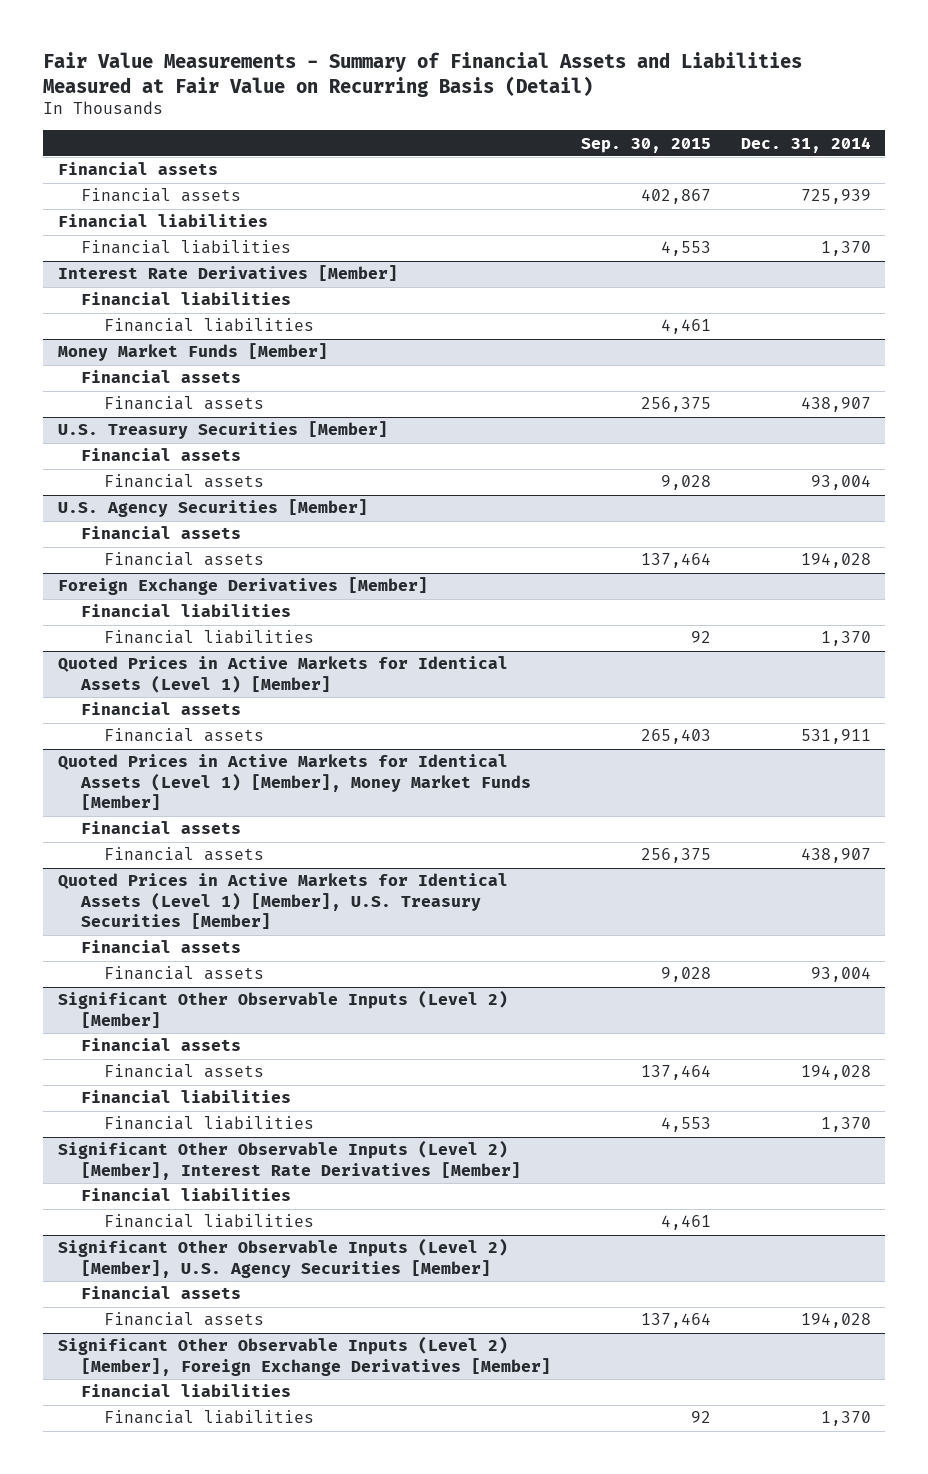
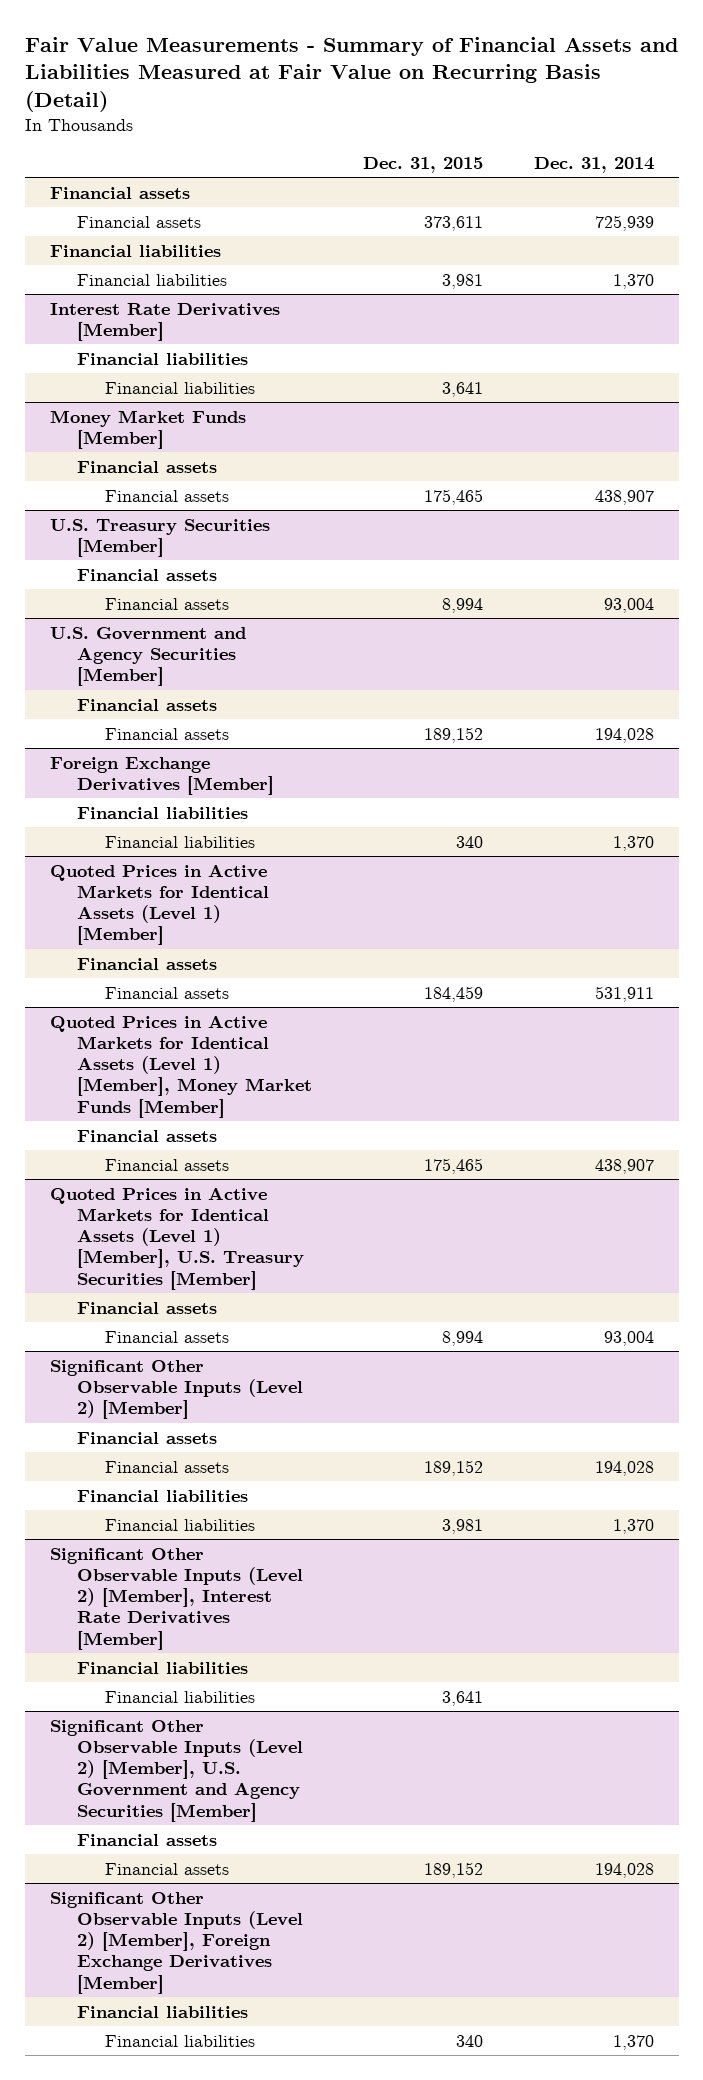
[580,137,711,153] Sep. 30, 2015 -> none
none -> [362,156,483,173] Dec. 31, 2015
[57,499,368,518] U.S. Agency Securities [Member] -> [49,626,246,687] U.S. Government and Agency Securities [Member]
[57,1238,508,1278] Significant Other Observable Inputs (Level 2) [Member], U.S. Agency Securities [Member] -> [49,1719,304,1822] Significant Other Observable Inputs (Level 2) [Member], U.S. Government and Agency Securities [Member]

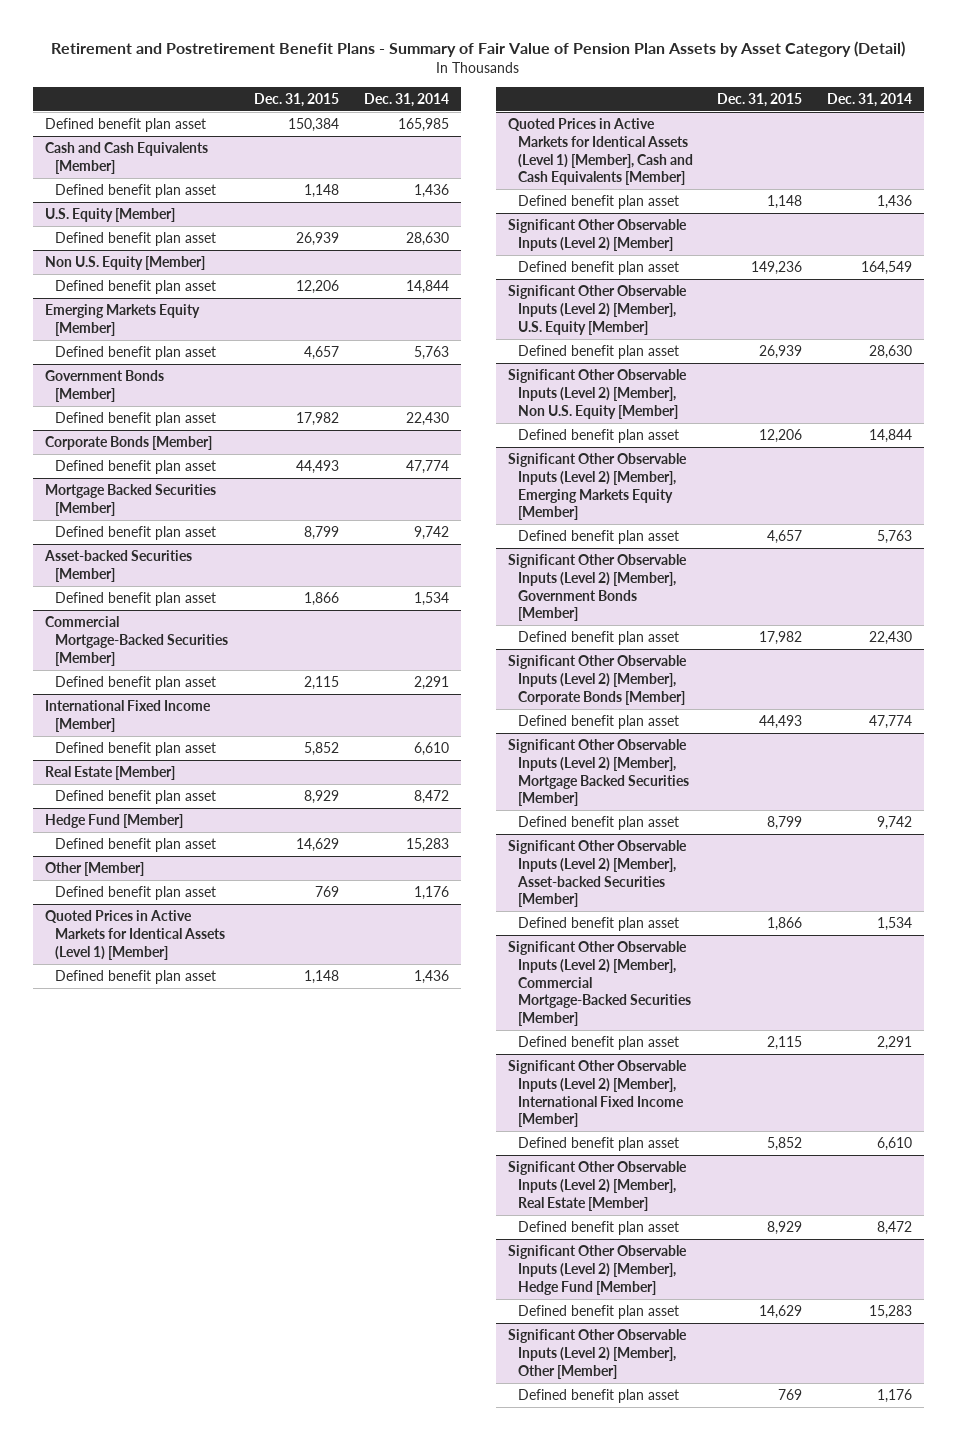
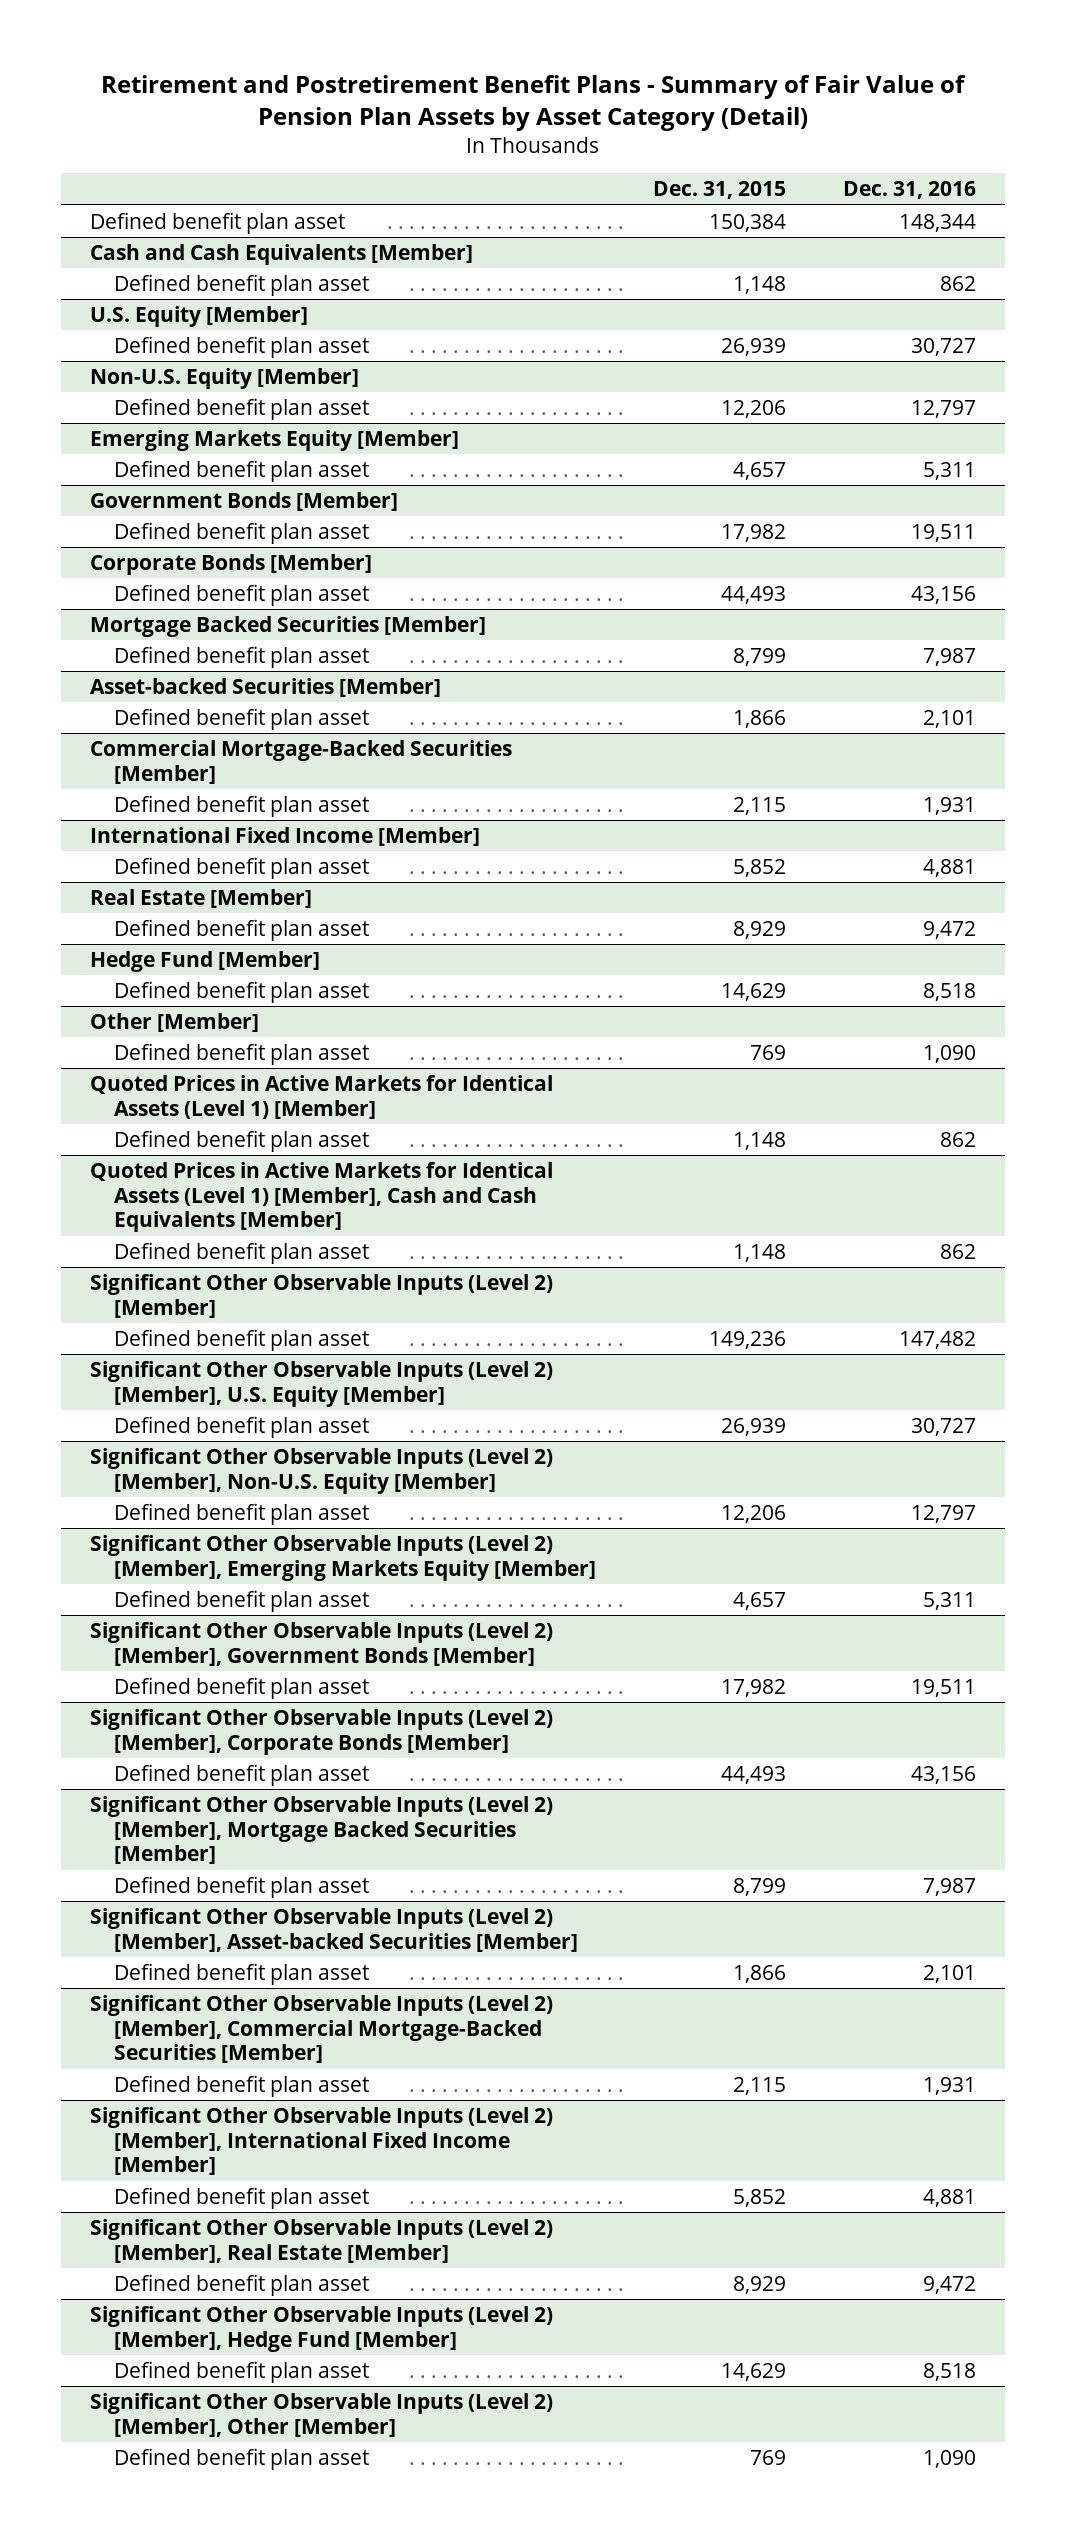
[363,92,449,107] Dec. 31, 2014 -> none
none -> [843,181,977,200] Dec. 31, 2016
[45,256,206,271] Non U.S. Equity [Member] -> [89,368,359,390] Non-U.S. Equity [Member]
[507,369,687,419] Significant Other Observable Inputs (Level 2) [Member], Non U.S. Equity [Member] -> [89,1448,553,1494] Significant Other Observable Inputs (Level 2) [Member], Non-U.S. Equity [Member]

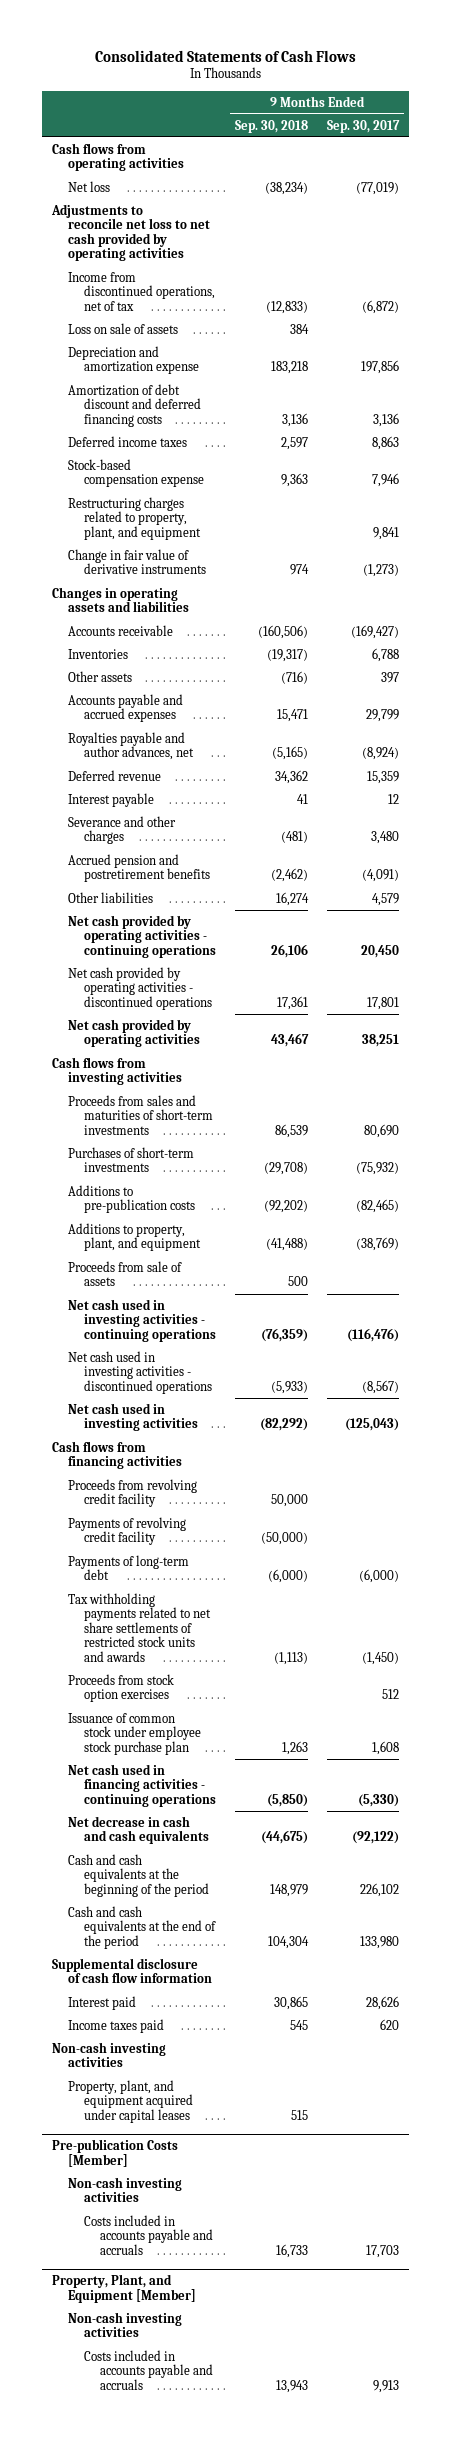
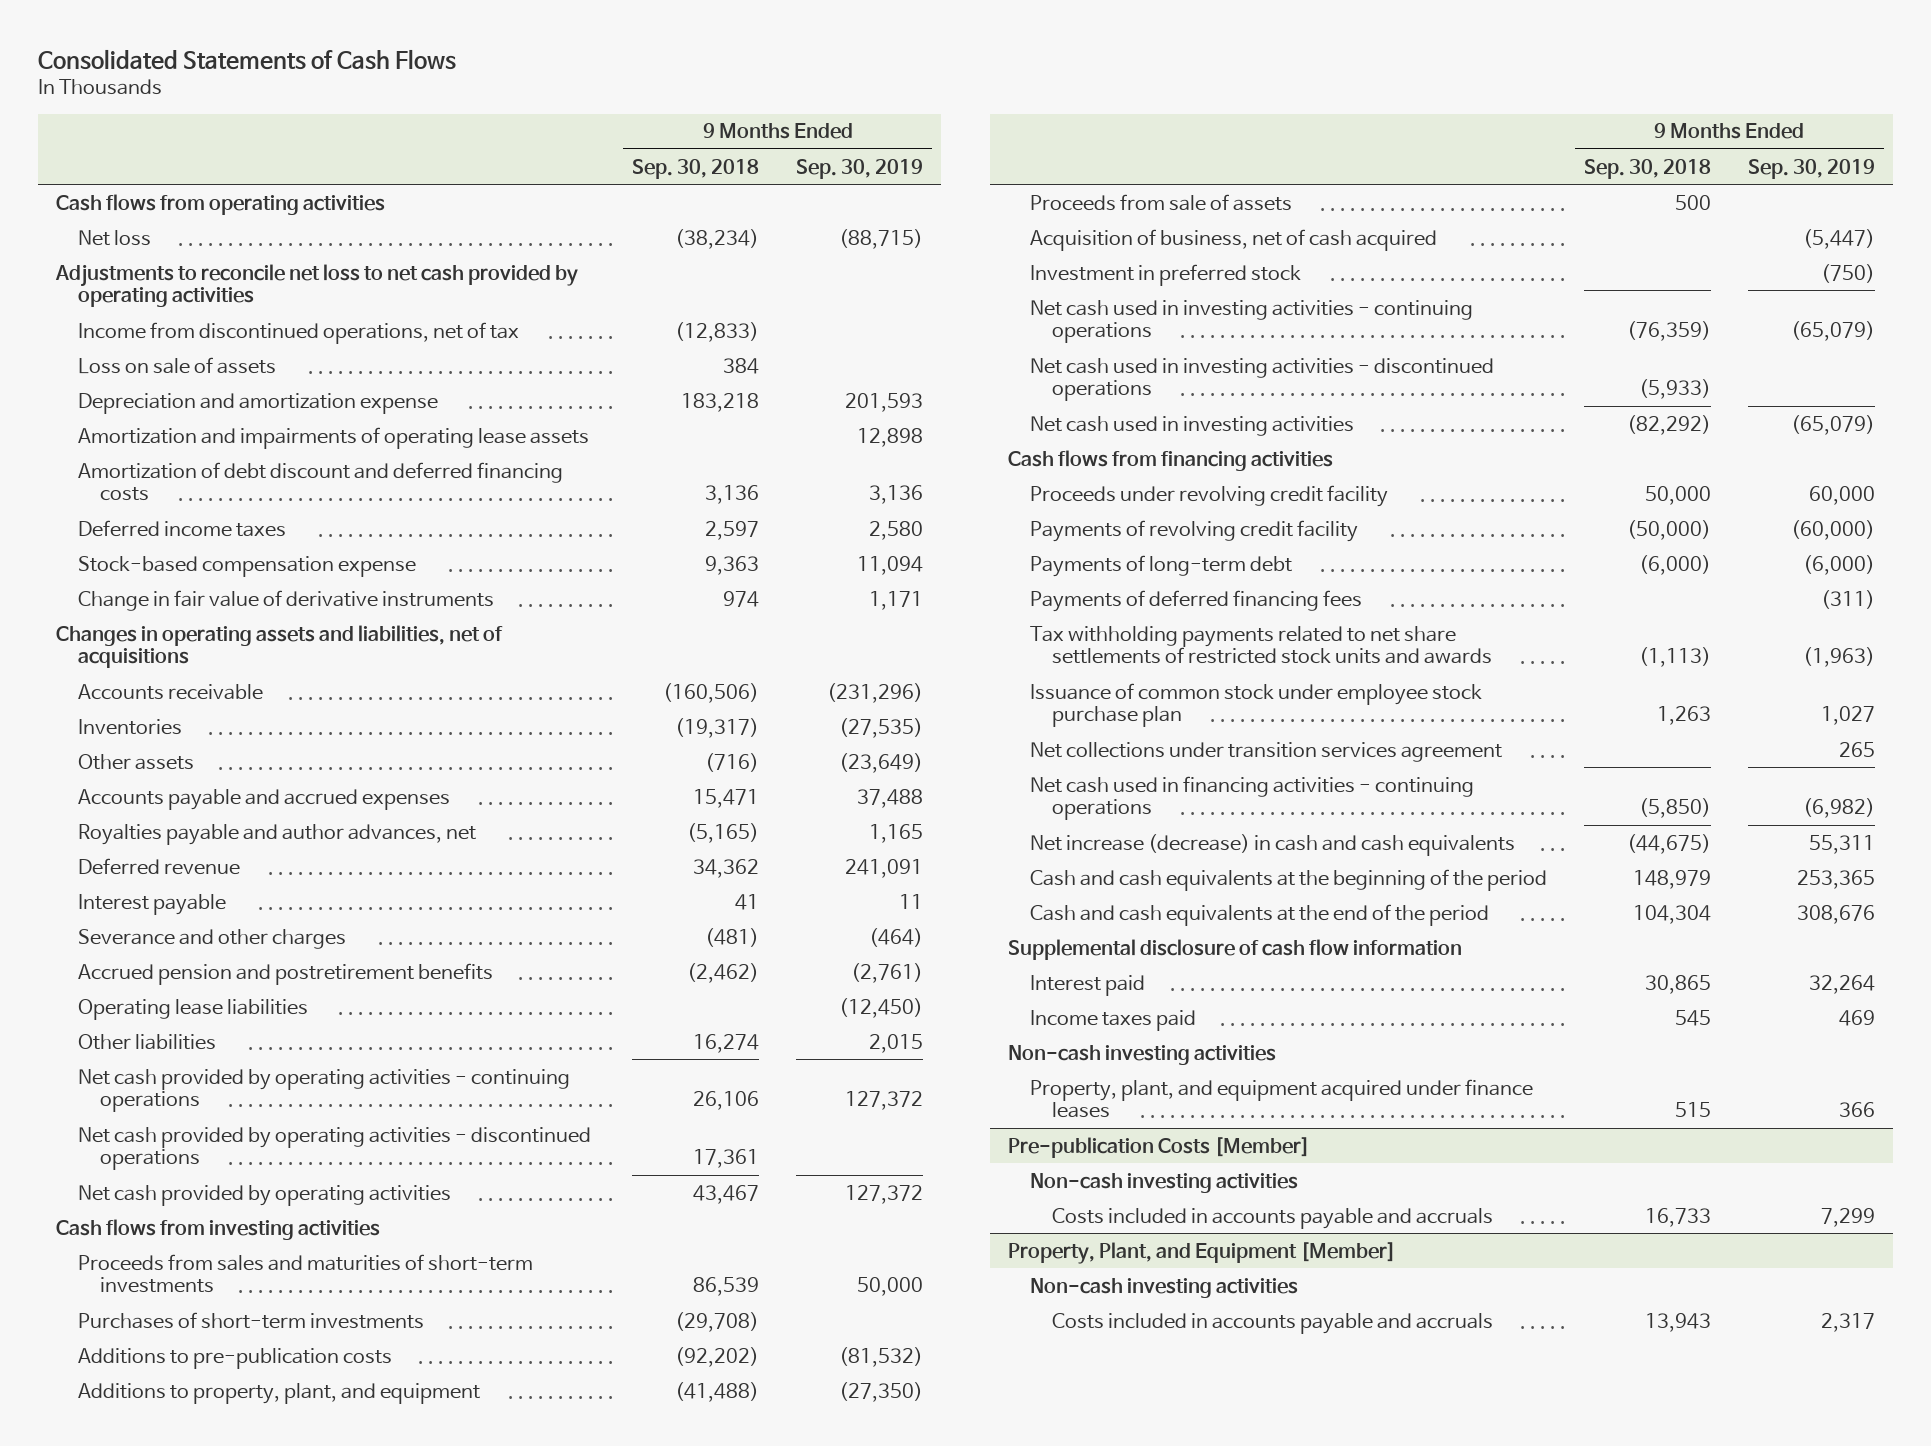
[327,119,401,133] Sep. 30, 2017 -> none
none -> [795,158,923,179] Sep. 30, 2019
none -> [78,426,590,449] Amortization and impairments of operating lease assets
[67,496,202,540] Restructuring charges related to property, plant, and equipment -> none
[51,586,189,613] Changes in operating assets and liabilities -> [56,624,504,669] Changes in operating assets and liabilities, net of acquisitions
none -> [78,998,309,1020] Operating lease liabilities
none -> [1030,228,1438,251] Acquisition of business, net of cash acquired
none -> [1030,263,1302,286] Investment in preferred stock
[67,1478,197,1508] Proceeds from revolving credit facility -> [1030,484,1389,507] Proceeds under revolving credit facility
none -> [1030,589,1363,612] Payments of deferred financing fees
[67,1673,174,1703] Proceeds from stock option exercises -> none
none -> [1030,741,1503,762] Net collections under transition services agreement
[67,1815,210,1845] Net decrease in cash and cash equivalents -> [1030,833,1516,856] Net increase (decrease) in cash and cash equivalents
[67,2079,194,2123] Property, plant, and equipment acquired under capital leases -> [1030,1078,1534,1119] Property, plant, and equipment acquired under finance leases

